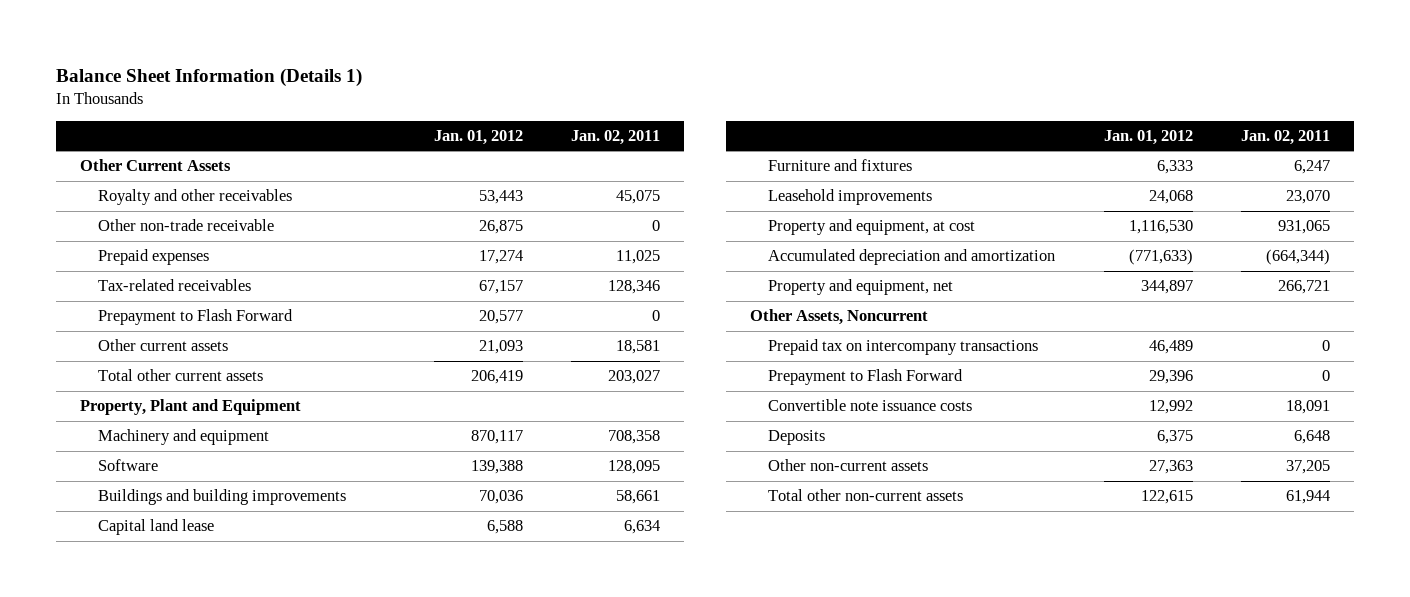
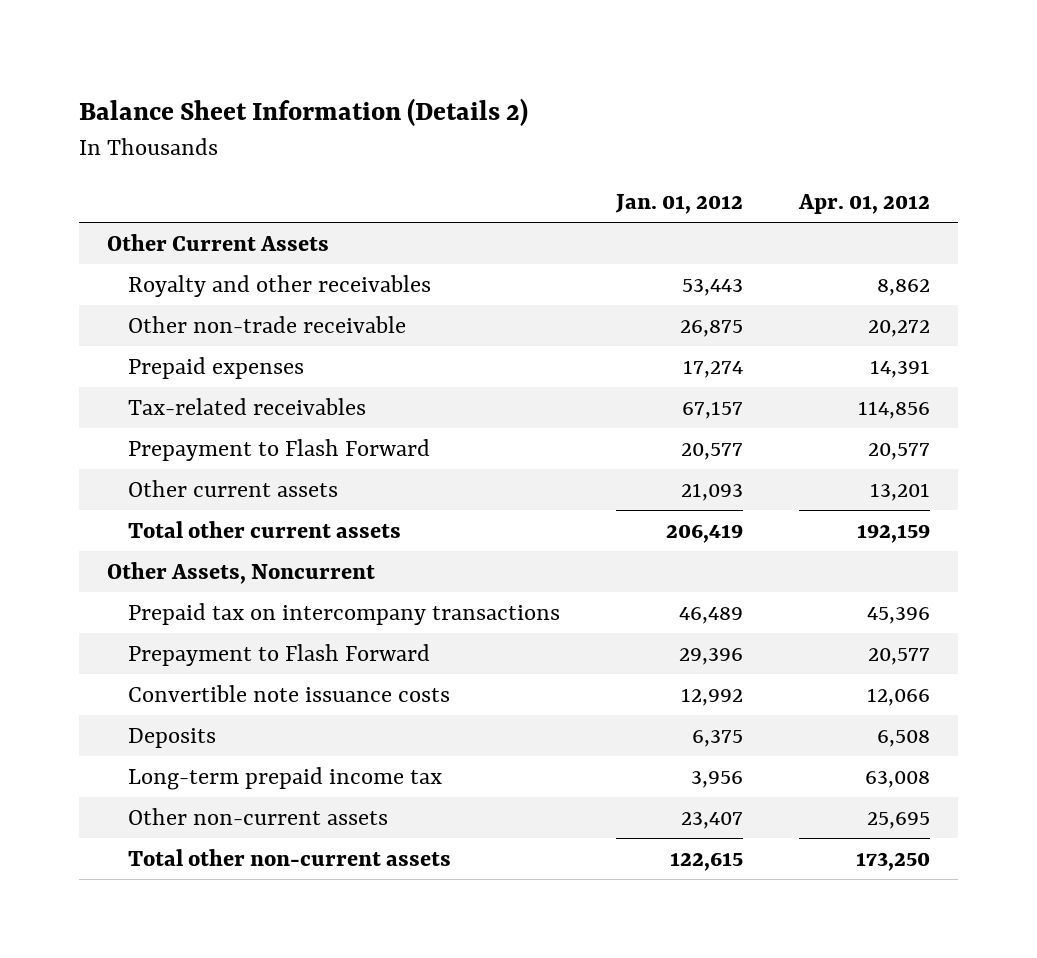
[55,67,362,87] Balance Sheet Information (Details 1) -> [79,97,529,126] Balance Sheet Information (Details 2)
[571,129,661,145] Jan. 02, 2011 -> none
none -> [798,194,931,215] Apr. 01, 2012
[79,399,301,416] Property, Plant and Equipment -> none
[98,429,270,446] Machinery and equipment -> none
[98,459,159,472] Software -> none
[98,489,347,506] Buildings and building improvements -> none
[98,519,215,536] Capital land lease -> none
[768,159,913,172] Furniture and fixtures -> none
[768,189,933,206] Leasehold improvements -> none
[768,219,976,236] Property and equipment, at cost -> none
[768,249,1056,266] Accumulated depreciation and amortization -> none
[768,279,954,296] Property and equipment, net -> none
none -> [128,767,443,791] Long-term prepaid income tax
[1148,460,1193,475] 27,363 -> [681,812,744,830] 23,407

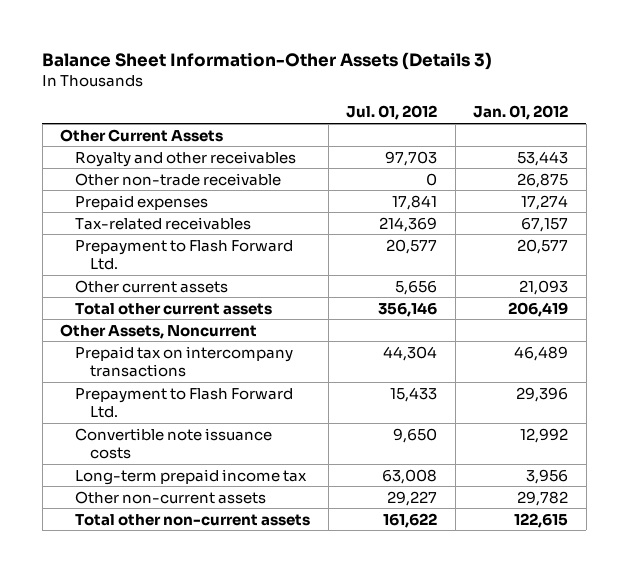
[79,97,529,126] Balance Sheet Information (Details 2) -> [42,51,493,70] Balance Sheet Information-Other Assets (Details 3)
[798,194,931,215] Apr. 01, 2012 -> none
none -> [346,105,438,121] Jul. 01, 2012
[128,439,431,462] Prepayment to Flash Forward -> [75,239,294,271] Prepayment to Flash Forward Ltd.
[128,644,431,667] Prepayment to Flash Forward -> [75,387,294,419] Prepayment to Flash Forward Ltd.
[128,728,217,749] Deposits -> none
[681,812,744,830] 23,407 -> [517,490,569,506] 29,782

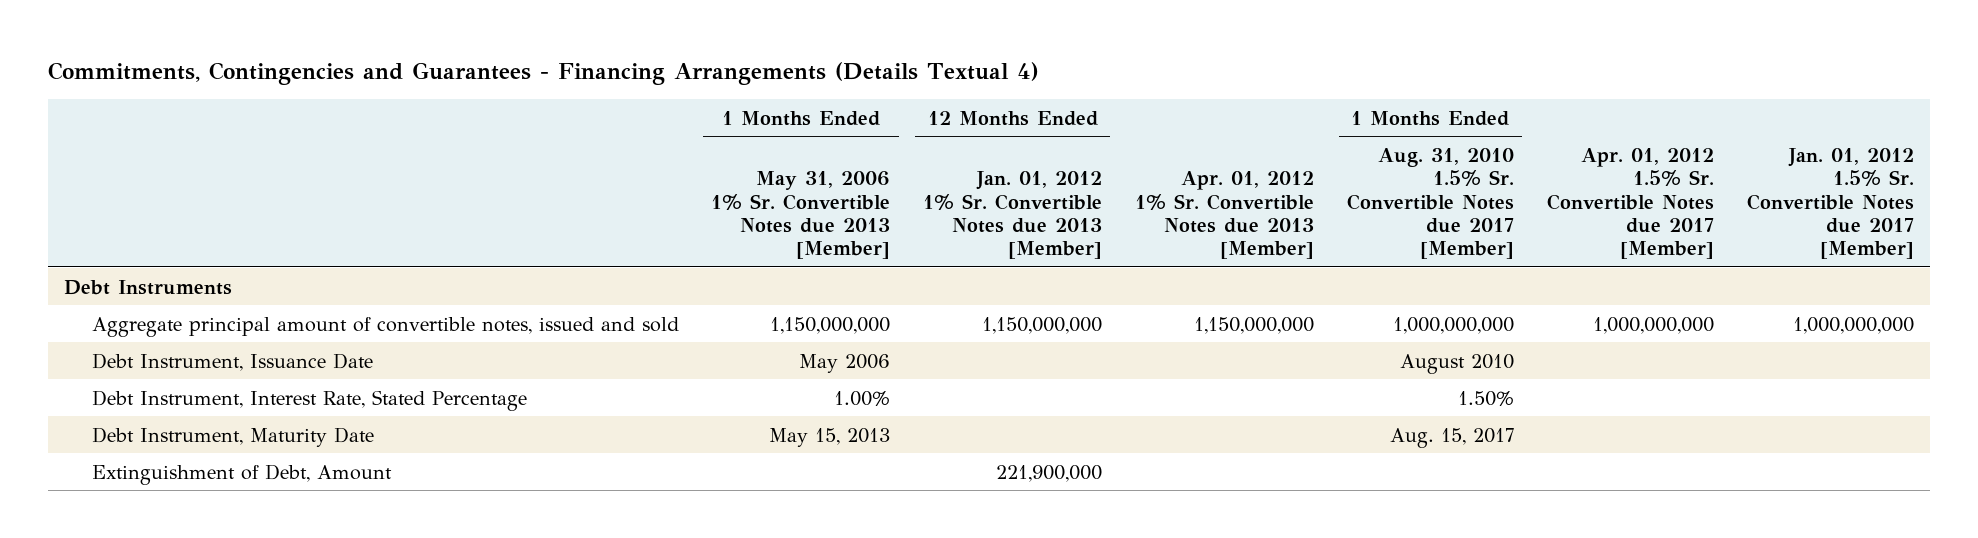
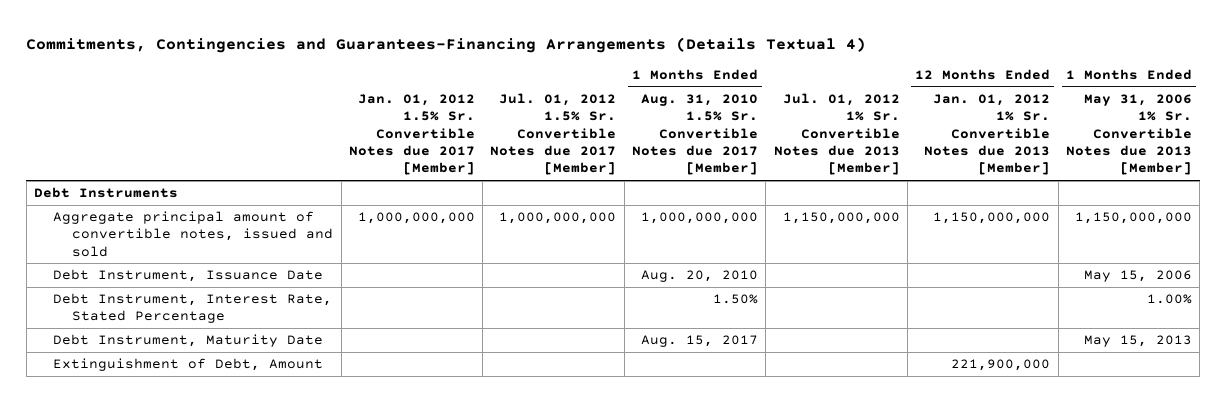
[47,62,1039,86] Commitments, Contingencies and Guarantees - Financing Arrangements (Details Textual 4) -> [26,36,867,53] Commitments, Contingencies and Guarantees-Financing Arrangements (Details Textual 4)
[1135,171,1315,260] Apr. 01, 2012 1% Sr. Convertible Notes due 2013 [Member] -> none
[1546,147,1714,260] Apr. 01, 2012 1.5% Sr. Convertible Notes due 2017 [Member] -> none
none -> [490,92,617,176] Jul. 01, 2012 1.5% Sr. Convertible Notes due 2017 [Member]
none -> [773,92,900,176] Jul. 01, 2012 1% Sr. Convertible Notes due 2013 [Member]
[799,353,891,373] May 2006 -> [1083,270,1192,283] May 15, 2006
[1399,353,1514,374] August 2010 -> [641,270,759,283] Aug. 20, 2010

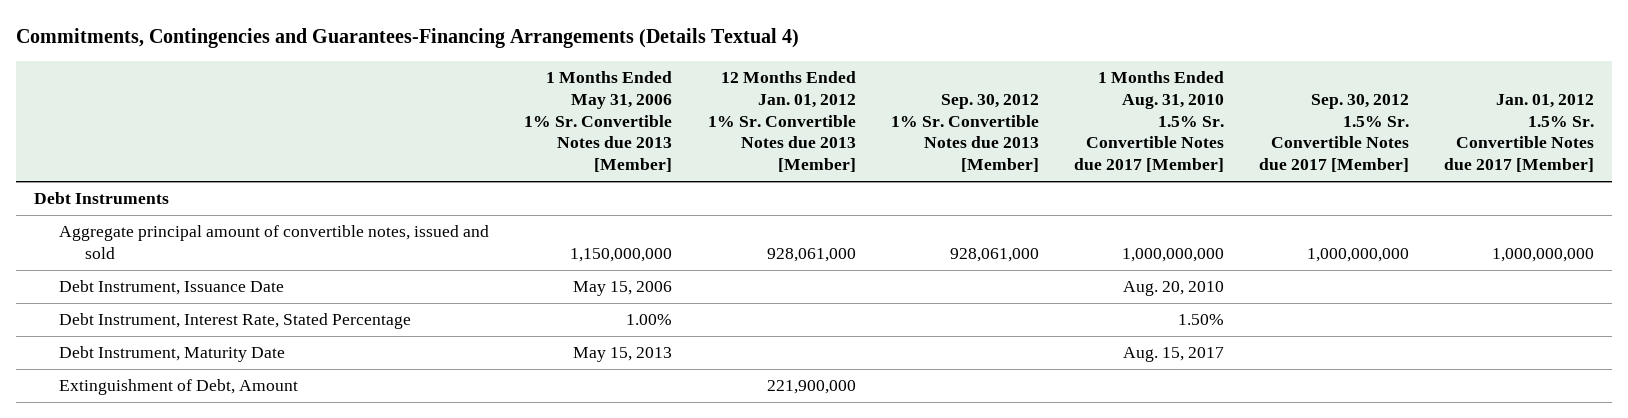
[490,92,617,176] Jul. 01, 2012 1.5% Sr. Convertible Notes due 2017 [Member] -> none
[773,92,900,176] Jul. 01, 2012 1% Sr. Convertible Notes due 2013 [Member] -> none
none -> [890,93,1039,173] Sep. 30, 2012 1% Sr. Convertible Notes due 2013 [Member]
none -> [1259,93,1410,173] Sep. 30, 2012 1.5% Sr. Convertible Notes due 2017 [Member]
[933,212,1051,225] 1,150,000,000 -> [766,248,856,263] 928,061,000

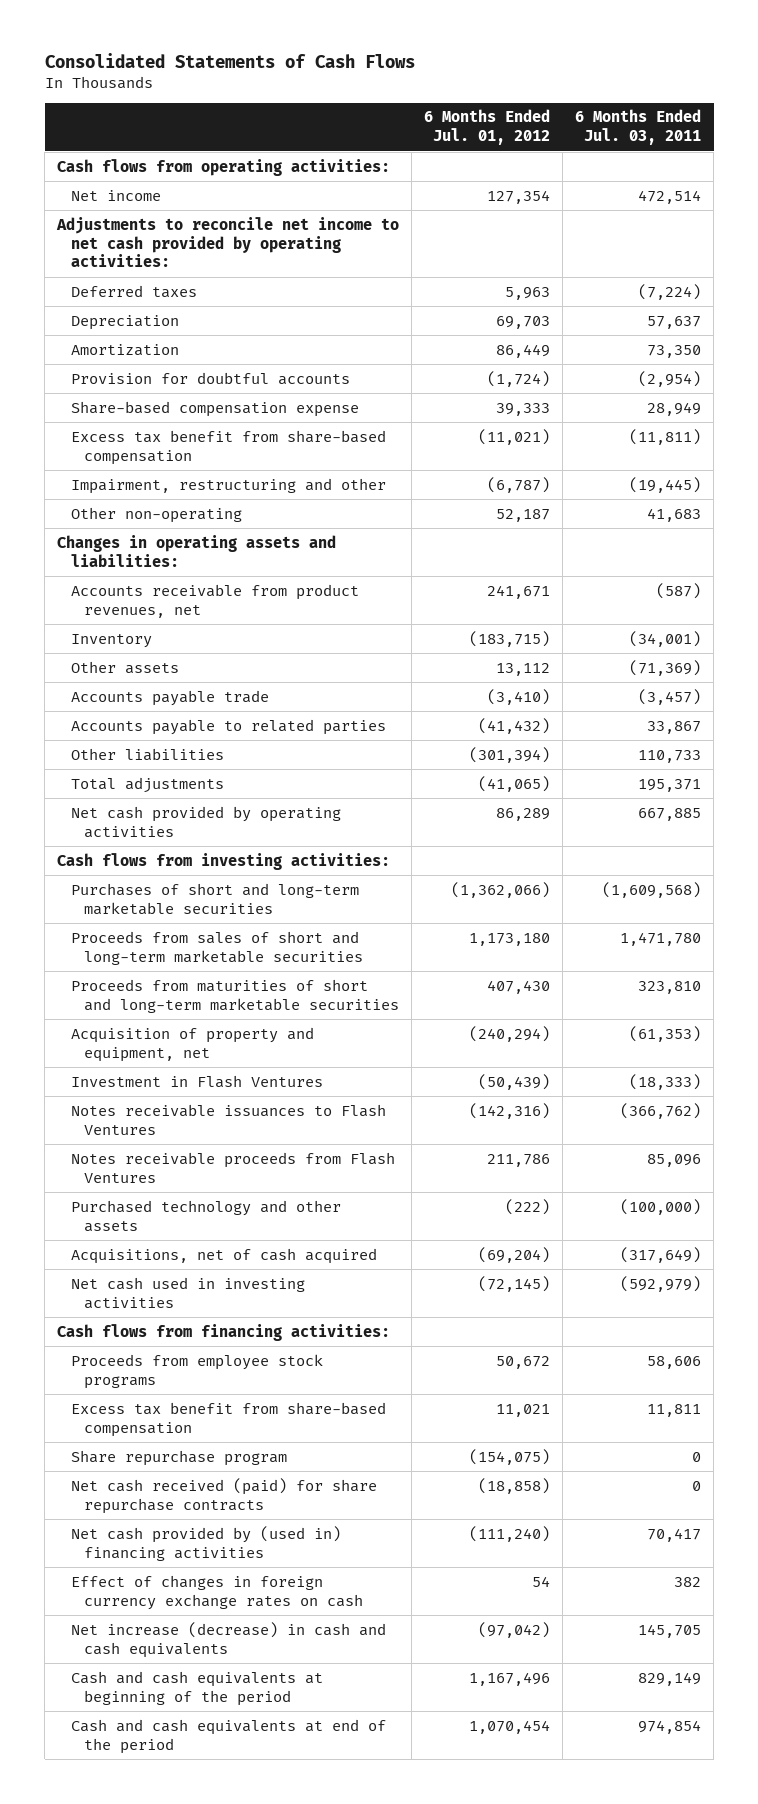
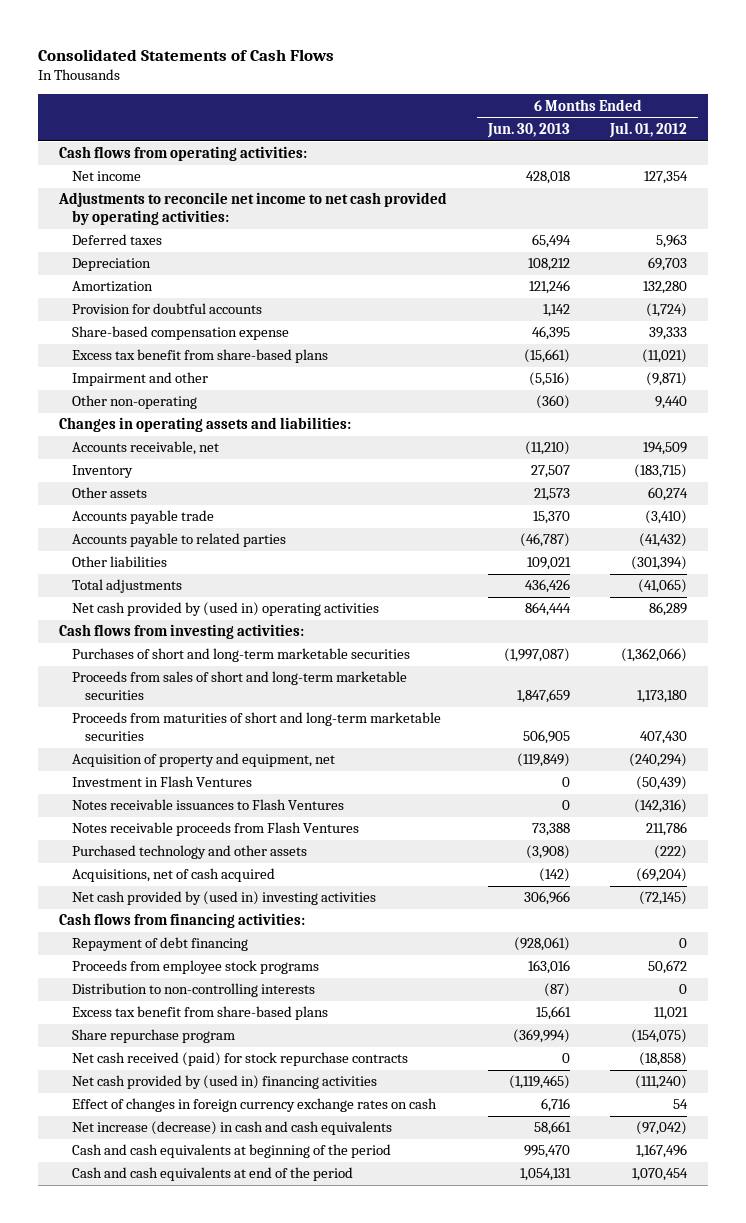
[575,109,702,146] 6 Months Ended Jul. 03, 2011 -> none
none -> [486,122,570,138] Jun. 30, 2013
[496,343,551,358] 86,449 -> [643,281,688,295] 132,280
[70,429,386,465] Excess tax benefit from share-based compensation -> [71,349,328,364] Excess tax benefit from share-based plans
[70,477,386,494] Impairment, restructuring and other -> [71,372,208,387] Impairment and other
[487,476,551,493] (6,787) -> [646,372,688,387] (9,871)
[496,508,551,522] 52,187 -> [655,396,688,410] 9,440
[70,583,359,618] Accounts receivable from product revenues, net -> [71,441,219,456] Accounts receivable, net
[487,584,551,599] 241,671 -> [643,442,688,456] 194,509
[496,662,551,676] 13,112 -> [648,487,689,502] 60,274
[70,805,341,838] Net cash provided by operating activities -> [71,602,379,617] Net cash provided by (used in) operating activities
[70,1276,305,1309] Net cash used in investing activities -> [71,891,376,906] Net cash provided by (used in) investing activities
none -> [71,937,248,952] Repayment of debt financing
none -> [71,983,315,998] Distribution to non-controlling interests
[70,1401,386,1437] Excess tax benefit from share-based compensation -> [71,1006,328,1021] Excess tax benefit from share-based plans
[70,1477,377,1514] Net cash received (paid) for share repurchase contracts -> [71,1052,408,1067] Net cash received (paid) for stock repurchase contracts

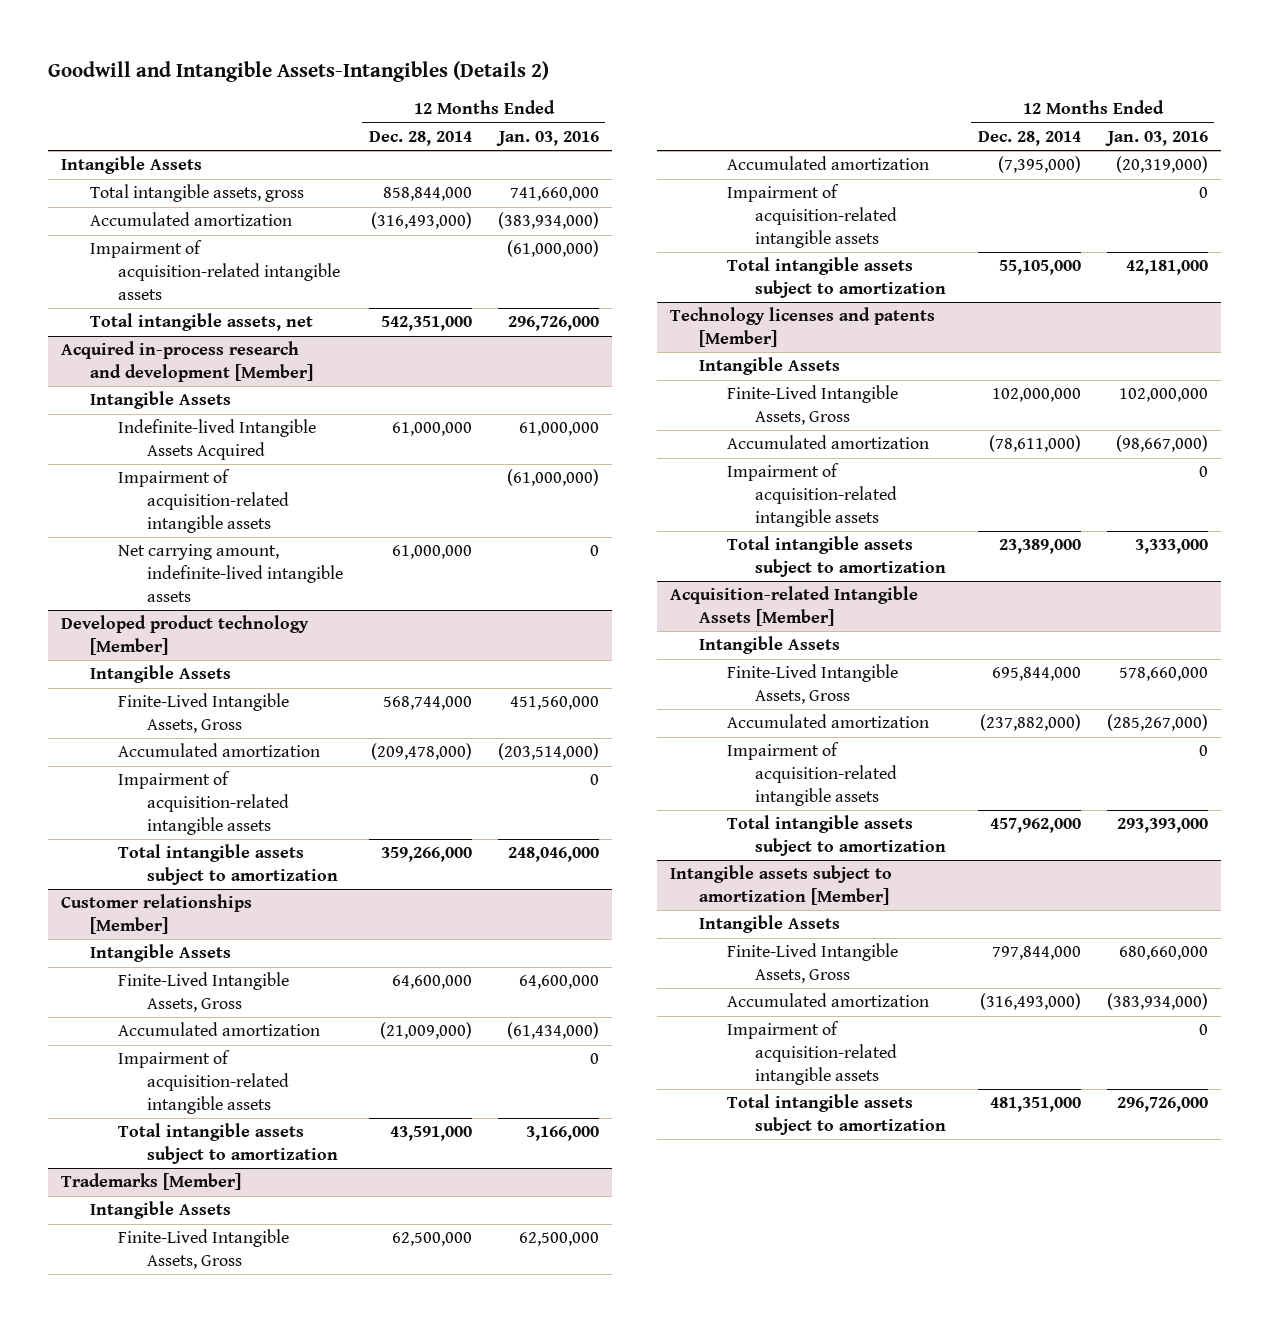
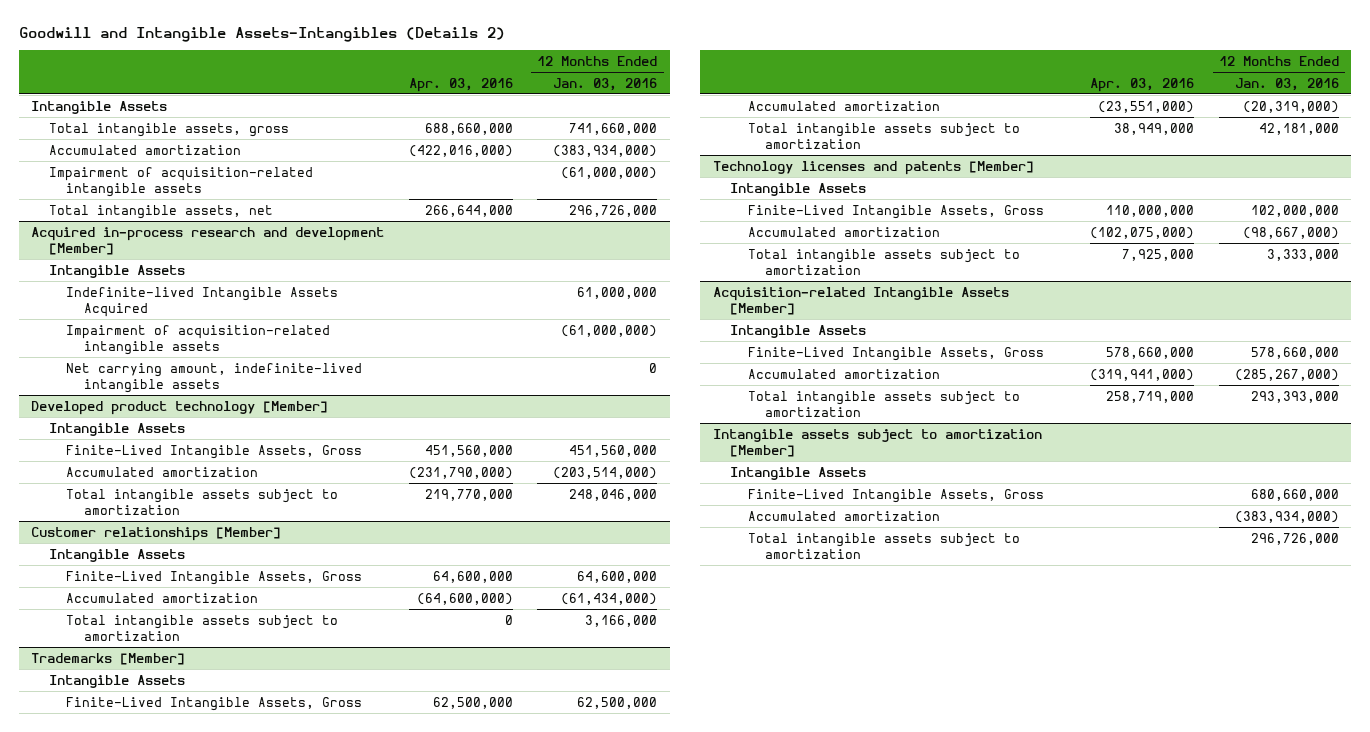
[368,130,472,146] Dec. 28, 2014 -> none
none -> [408,77,513,92] Apr. 03, 2016
[118,771,289,835] Impairment of acquisition-related intangible assets -> none
[118,1050,289,1114] Impairment of acquisition-related intangible assets -> none
[727,184,898,248] Impairment of acquisition-related intangible assets -> none
[727,463,898,527] Impairment of acquisition-related intangible assets -> none
[727,742,898,806] Impairment of acquisition-related intangible assets -> none
[727,1021,898,1085] Impairment of acquisition-related intangible assets -> none

